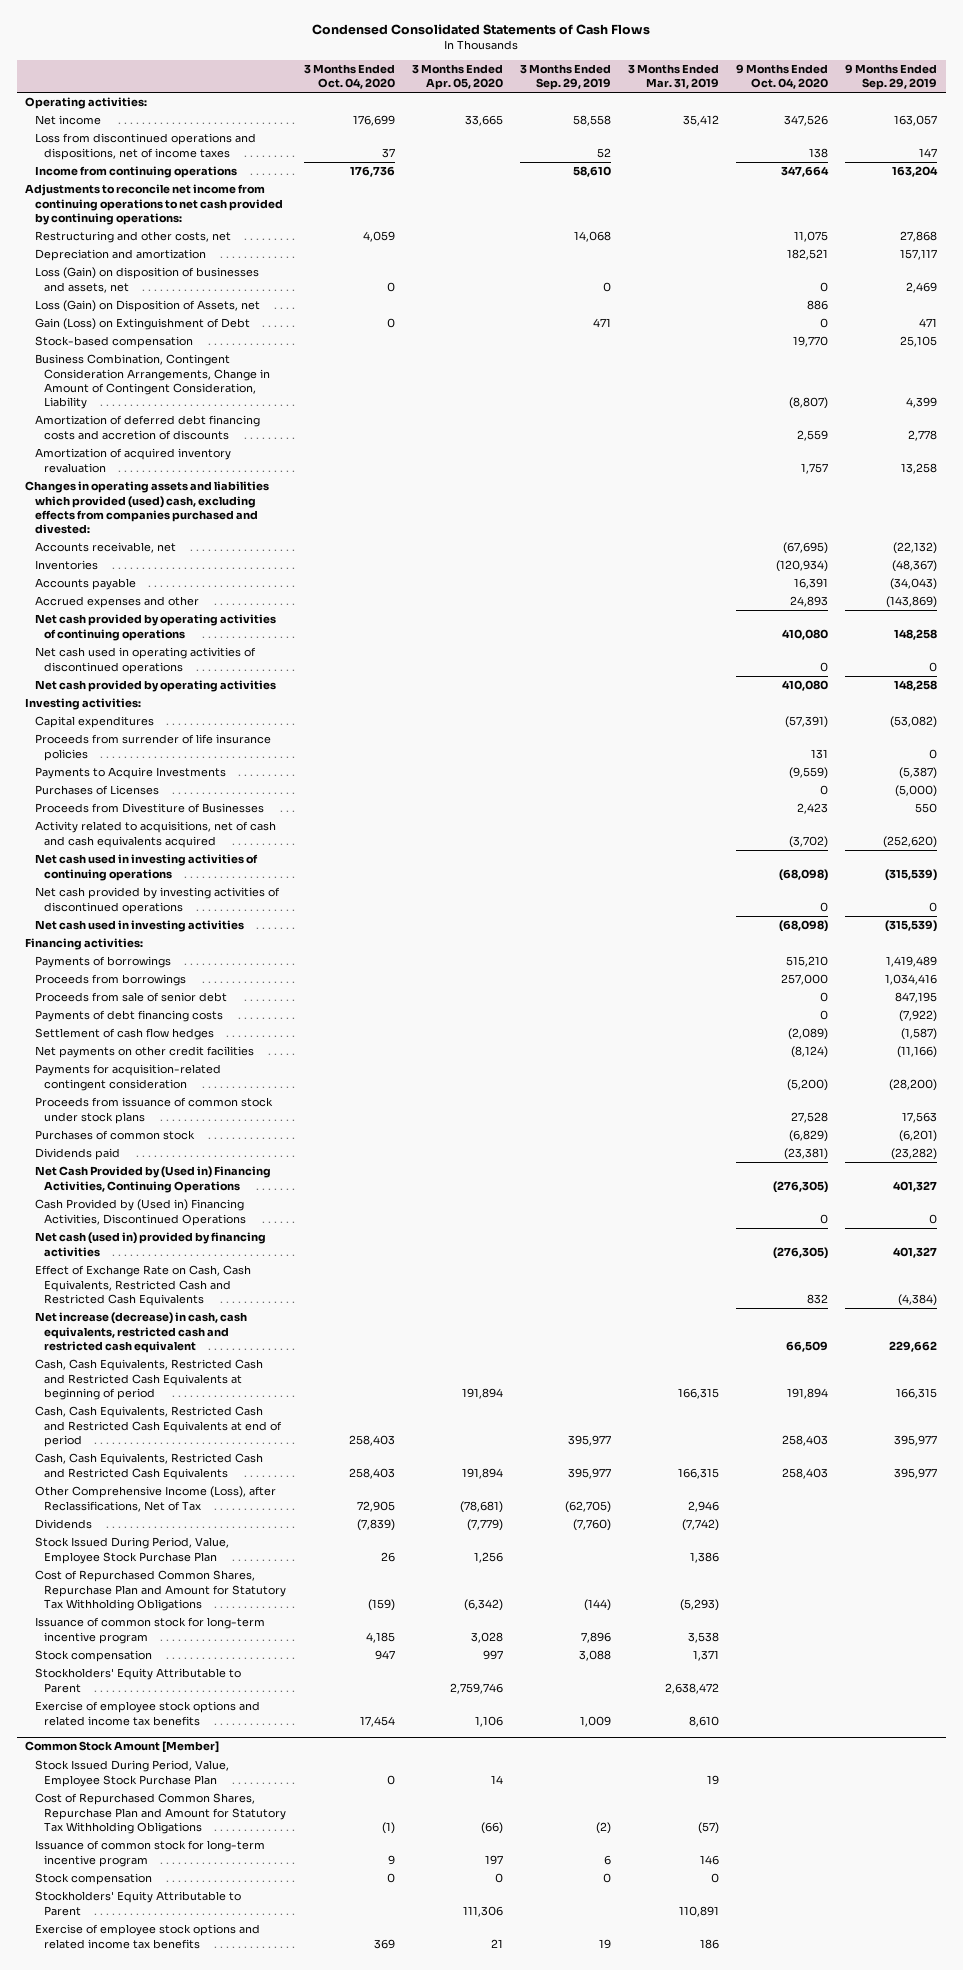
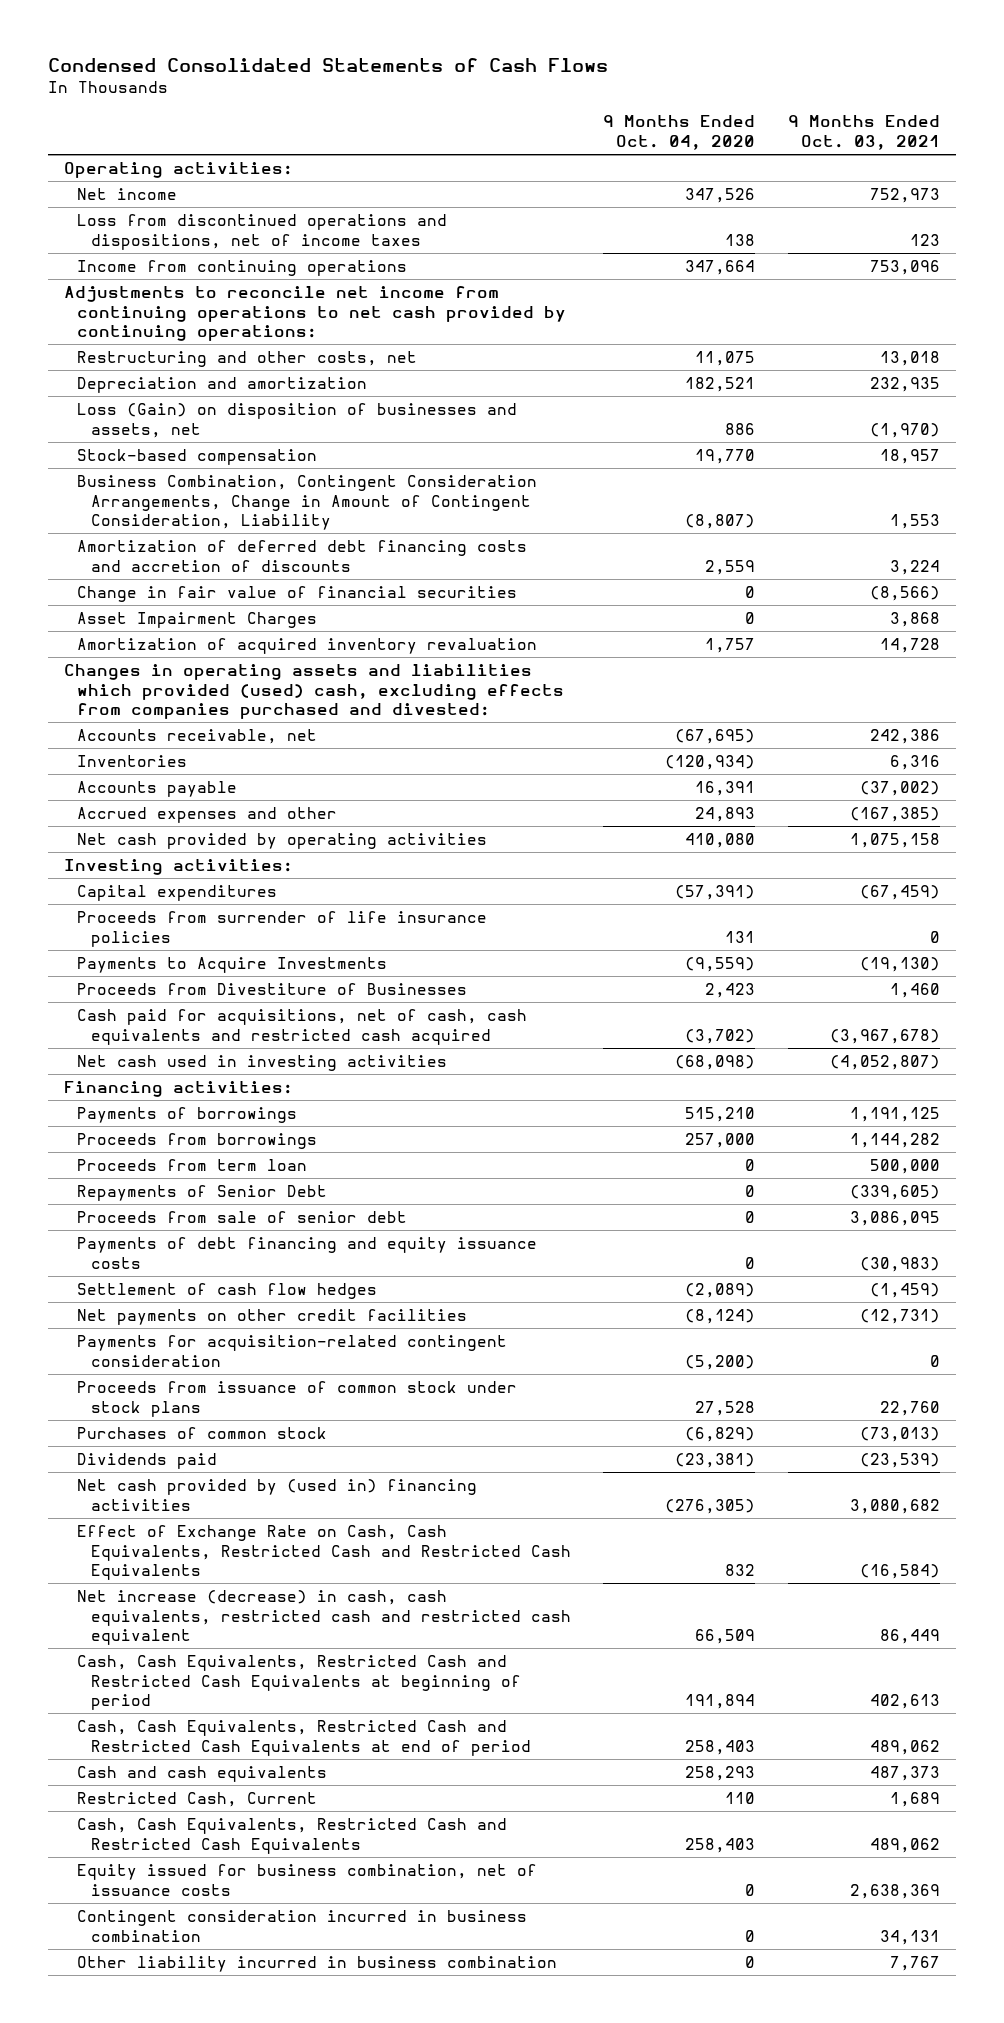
[303,63,395,90] 3 Months Ended Oct. 04, 2020 -> none
[411,63,503,91] 3 Months Ended Apr. 05, 2020 -> none
[519,63,611,91] 3 Months Ended Sep. 29, 2019 -> none
[628,63,720,90] 3 Months Ended Mar. 31, 2019 -> none
[845,63,938,91] 9 Months Ended Sep. 29, 2019 -> none
none -> [787,115,940,151] 9 Months Ended Oct. 03, 2021
[34,300,260,313] Loss (Gain) on Disposition of Assets, net -> none
[34,318,250,331] Gain (Loss) on Extinguishment of Debt -> none
[820,281,829,292] 0 -> [725,422,756,435] 886
none -> [77,585,518,602] Change in fair value of financial securities
none -> [77,611,318,628] Asset Impairment Charges
[34,614,276,641] Net cash provided by operating activities of continuing operations -> none
[34,647,256,674] Net cash used in operating activities of discontinued operations -> none
[34,785,159,796] Purchases of Licenses -> none
[34,854,258,881] Net cash used in investing activities of continuing operations -> none
[34,887,280,914] Net cash provided by investing activities of discontinued operations -> none
[34,821,276,848] Activity related to acquisitions, net of cash and cash equivalents acquired -> [77,1008,528,1045] Cash paid for acquisitions, net of cash, cash equivalents and restricted cash acquired
none -> [77,1158,308,1171] Proceeds from term loan
none -> [77,1184,328,1201] Repayments of Senior Debt
[34,1010,223,1023] Payments of debt financing costs -> [77,1236,538,1269] Payments of debt financing and equity issuance costs
[34,1166,271,1193] Net Cash Provided by (Used in) Financing Activities, Continuing Operations -> none
[34,1199,247,1226] Cash Provided by (Used in) Financing Activities, Discontinued Operations -> none
[34,1232,266,1257] Net cash (used in) provided by financing activities -> [77,1478,478,1511] Net cash provided by (used in) financing activities
none -> [77,1765,328,1782] Cash and cash equivalents
none -> [77,1791,318,1807] Restricted Cash, Current
[34,1486,276,1512] Other Comprehensive Income (Loss), after Reclassifications, Net of Tax -> none
[34,1519,92,1530] Dividends -> none
[34,1537,229,1564] Stock Issued During Period, Value, Employee Stock Purchase Plan -> none
[34,1570,287,1611] Cost of Repurchased Common Shares, Repurchase Plan and Amount for Statutory Tax Withholding Obligations -> none
[34,1617,265,1644] Issuance of common stock for long-term incentive program -> none
[34,1650,152,1663] Stock compensation -> none
[34,1668,241,1693] Stockholders' Equity Attributable to Parent -> none
[34,1701,260,1726] Exercise of employee stock options and related income tax benefits -> none
[25,1741,220,1754] Common Stock Amount [Member] -> none
[34,1760,229,1787] Stock Issued During Period, Value, Employee Stock Purchase Plan -> none
[34,1793,287,1834] Cost of Repurchased Common Shares, Repurchase Plan and Amount for Statutory Tax Withholding Obligations -> none
[34,1840,265,1867] Issuance of common stock for long-term incentive program -> none
[34,1873,152,1886] Stock compensation -> none
[34,1891,241,1916] Stockholders' Equity Attributable to Parent -> none
[34,1924,260,1949] Exercise of employee stock options and related income tax benefits -> none
none -> [77,1863,538,1896] Equity issued for business combination, net of issuance costs
none -> [77,1909,528,1942] Contingent consideration incurred in business combination
none -> [77,1955,558,1972] Other liability incurred in business combination

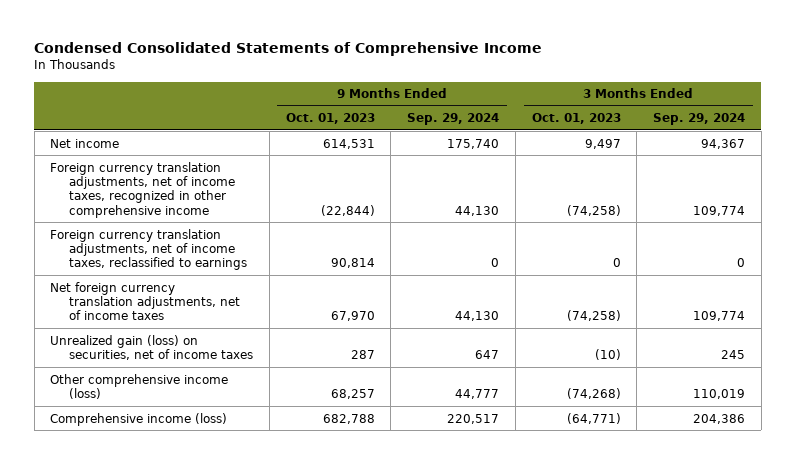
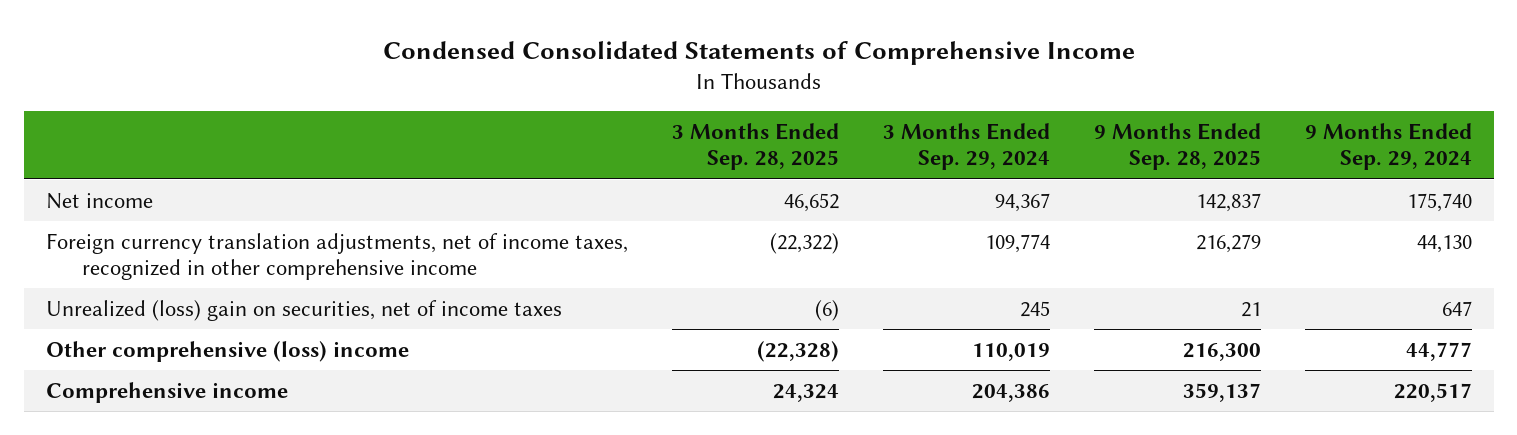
[285,113,375,125] Oct. 01, 2023 -> none
[531,113,621,125] Oct. 01, 2023 -> none
none -> [671,123,839,171] 3 Months Ended Sep. 28, 2025
none -> [1093,123,1261,171] 9 Months Ended Sep. 28, 2025
[50,228,248,271] Foreign currency translation adjustments, net of income taxes, reclassified to earnings -> none
[50,281,241,321] Net foreign currency translation adjustments, net of income taxes -> none
[50,334,254,360] Unrealized gain (loss) on securities, net of income taxes -> [45,299,562,321] Unrealized (loss) gain on securities, net of income taxes
[50,373,229,399] Other comprehensive income (loss) -> [45,340,409,362] Other comprehensive (loss) income
[50,412,228,426] Comprehensive income (loss) -> [45,381,288,403] Comprehensive income

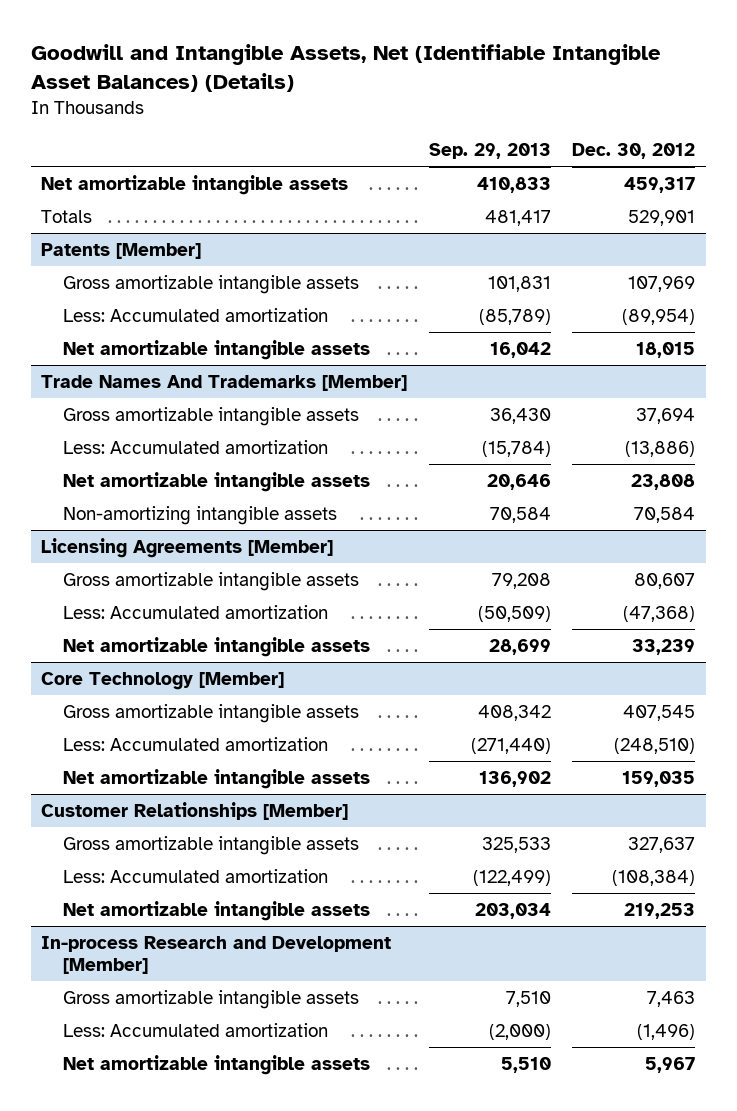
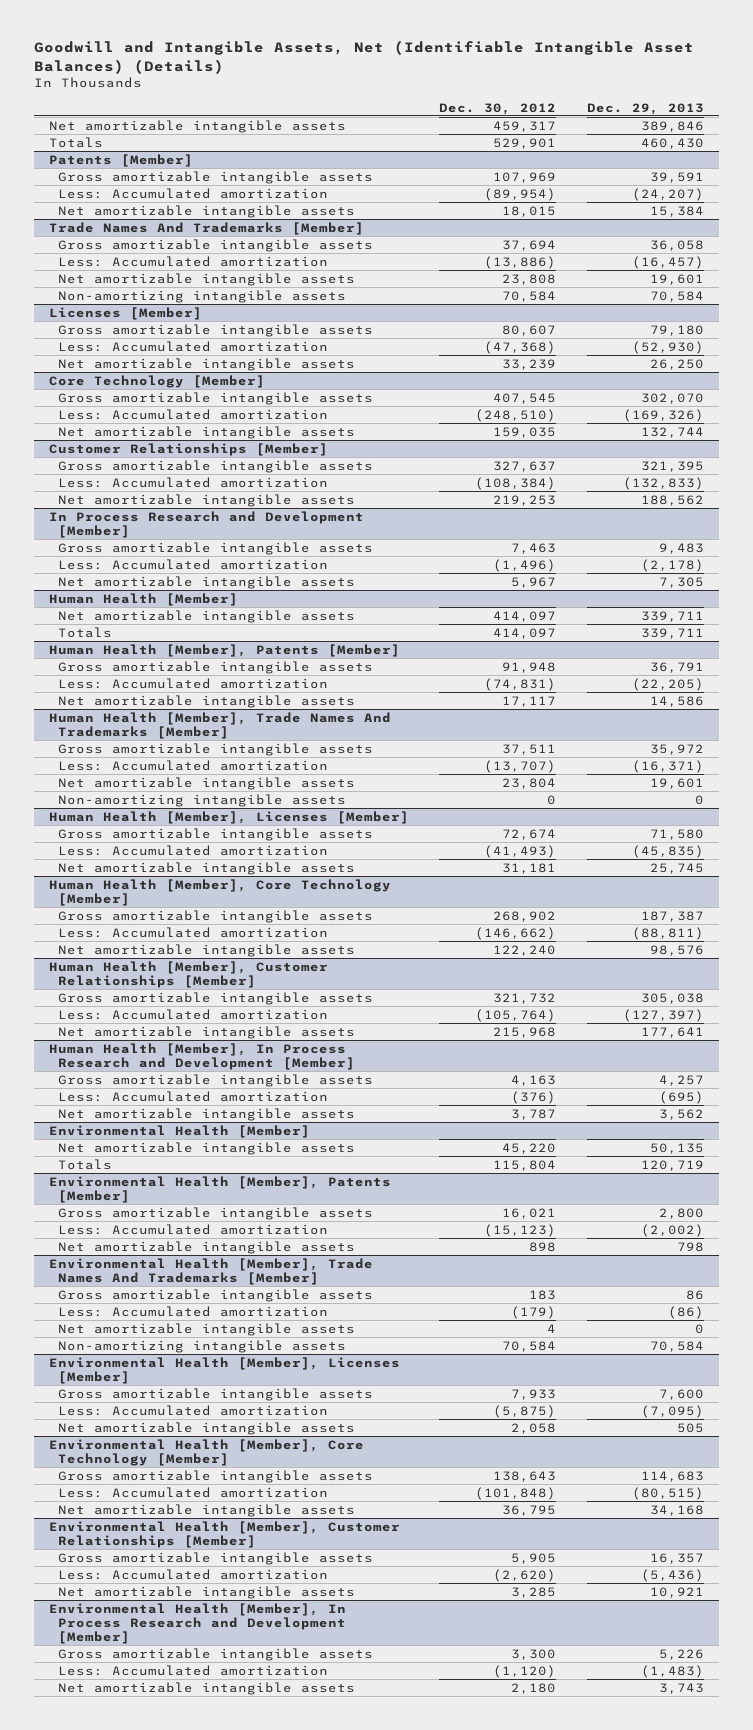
[428,143,551,160] Sep. 29, 2013 -> none
none -> [586,102,704,115] Dec. 29, 2013
[41,537,334,558] Licensing Agreements [Member] -> none
none -> [48,306,202,320] Licenses [Member]
[41,935,392,975] In-process Research and Development [Member] -> [48,510,364,538] In Process Research and Development [Member]
none -> [48,592,238,606] Human Health [Member]
none -> [57,609,355,623] Net amortizable intangible assets
none -> [57,626,112,638] Totals
none -> [48,643,400,657] Human Health [Member], Patents [Member]
none -> [57,660,373,674] Gross amortizable intangible assets
none -> [57,677,328,689] Less: Accumulated amortization
none -> [57,694,355,708] Net amortizable intangible assets
none -> [48,711,391,739] Human Health [Member], Trade Names And Trademarks [Member]
none -> [57,742,373,756] Gross amortizable intangible assets
none -> [57,759,328,771] Less: Accumulated amortization
none -> [57,776,355,790] Net amortizable intangible assets
none -> [57,793,346,807] Non-amortizing intangible assets
none -> [48,810,409,824] Human Health [Member], Licenses [Member]
none -> [57,827,373,841] Gross amortizable intangible assets
none -> [57,844,328,856] Less: Accumulated amortization
none -> [57,861,355,875] Net amortizable intangible assets
none -> [48,878,391,906] Human Health [Member], Core Technology [Member]
none -> [57,909,373,923] Gross amortizable intangible assets
none -> [57,926,328,938] Less: Accumulated amortization
none -> [57,943,355,957] Net amortizable intangible assets
none -> [48,960,328,988] Human Health [Member], Customer Relationships [Member]
none -> [57,991,373,1005] Gross amortizable intangible assets
none -> [57,1008,328,1020] Less: Accumulated amortization
none -> [57,1025,355,1039] Net amortizable intangible assets
none -> [48,1042,355,1070] Human Health [Member], In Process Research and Development [Member]
none -> [57,1073,373,1087] Gross amortizable intangible assets
none -> [57,1090,328,1102] Less: Accumulated amortization
none -> [57,1107,355,1121] Net amortizable intangible assets
none -> [48,1124,310,1138] Environmental Health [Member]
none -> [57,1141,355,1155] Net amortizable intangible assets
none -> [57,1158,112,1170] Totals
none -> [48,1175,391,1203] Environmental Health [Member], Patents [Member]
none -> [57,1206,373,1220] Gross amortizable intangible assets
none -> [57,1223,328,1235] Less: Accumulated amortization
none -> [57,1240,355,1254] Net amortizable intangible assets
none -> [48,1257,373,1285] Environmental Health [Member], Trade Names And Trademarks [Member]
none -> [57,1288,373,1302] Gross amortizable intangible assets
none -> [57,1305,328,1317] Less: Accumulated amortization
none -> [57,1322,355,1336] Net amortizable intangible assets
none -> [57,1339,346,1353] Non-amortizing intangible assets
none -> [48,1356,400,1384] Environmental Health [Member], Licenses [Member]
none -> [57,1387,373,1401] Gross amortizable intangible assets
none -> [57,1404,328,1416] Less: Accumulated amortization
none -> [57,1421,355,1435] Net amortizable intangible assets
none -> [48,1438,364,1466] Environmental Health [Member], Core Technology [Member]
none -> [57,1469,373,1483] Gross amortizable intangible assets
none -> [57,1486,328,1498] Less: Accumulated amortization
none -> [57,1503,355,1517] Net amortizable intangible assets
none -> [48,1520,400,1548] Environmental Health [Member], Customer Relationships [Member]
none -> [57,1551,373,1565] Gross amortizable intangible assets
none -> [57,1568,328,1580] Less: Accumulated amortization
none -> [57,1585,355,1599] Net amortizable intangible assets
none -> [48,1602,346,1644] Environmental Health [Member], In Process Research and Development [Member]
none -> [57,1647,373,1661] Gross amortizable intangible assets
none -> [57,1664,328,1676] Less: Accumulated amortization
none -> [57,1681,355,1695] Net amortizable intangible assets

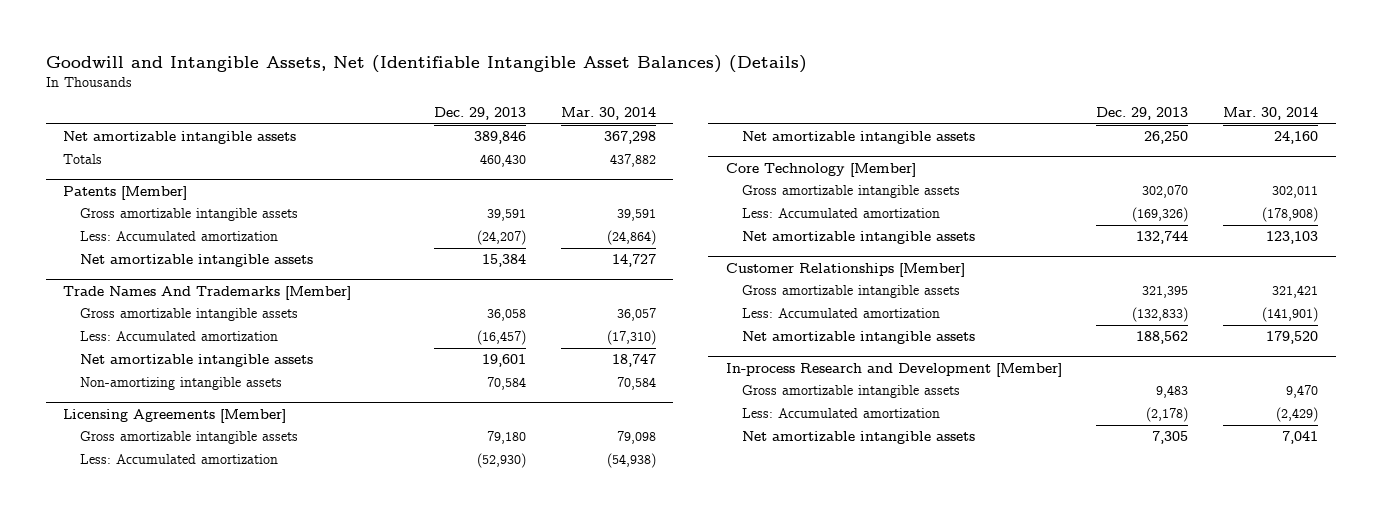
[439,102,557,115] Dec. 30, 2012 -> none
none -> [560,107,656,121] Mar. 30, 2014
[48,306,202,320] Licenses [Member] -> none
none -> [63,408,287,423] Licensing Agreements [Member]
[48,510,364,538] In Process Research and Development [Member] -> [725,362,1062,377] In-process Research and Development [Member]
[48,592,238,606] Human Health [Member] -> none
[57,609,355,623] Net amortizable intangible assets -> none
[57,626,112,638] Totals -> none
[48,643,400,657] Human Health [Member], Patents [Member] -> none
[57,660,373,674] Gross amortizable intangible assets -> none
[57,677,328,689] Less: Accumulated amortization -> none
[57,694,355,708] Net amortizable intangible assets -> none
[48,711,391,739] Human Health [Member], Trade Names And Trademarks [Member] -> none
[57,742,373,756] Gross amortizable intangible assets -> none
[57,759,328,771] Less: Accumulated amortization -> none
[57,776,355,790] Net amortizable intangible assets -> none
[57,793,346,807] Non-amortizing intangible assets -> none
[48,810,409,824] Human Health [Member], Licenses [Member] -> none
[57,827,373,841] Gross amortizable intangible assets -> none
[57,844,328,856] Less: Accumulated amortization -> none
[57,861,355,875] Net amortizable intangible assets -> none
[48,878,391,906] Human Health [Member], Core Technology [Member] -> none
[57,909,373,923] Gross amortizable intangible assets -> none
[57,926,328,938] Less: Accumulated amortization -> none
[57,943,355,957] Net amortizable intangible assets -> none
[48,960,328,988] Human Health [Member], Customer Relationships [Member] -> none
[57,991,373,1005] Gross amortizable intangible assets -> none
[57,1008,328,1020] Less: Accumulated amortization -> none
[57,1025,355,1039] Net amortizable intangible assets -> none
[48,1042,355,1070] Human Health [Member], In Process Research and Development [Member] -> none
[57,1073,373,1087] Gross amortizable intangible assets -> none
[57,1090,328,1102] Less: Accumulated amortization -> none
[57,1107,355,1121] Net amortizable intangible assets -> none
[48,1124,310,1138] Environmental Health [Member] -> none
[57,1141,355,1155] Net amortizable intangible assets -> none
[57,1158,112,1170] Totals -> none
[48,1175,391,1203] Environmental Health [Member], Patents [Member] -> none
[57,1206,373,1220] Gross amortizable intangible assets -> none
[57,1223,328,1235] Less: Accumulated amortization -> none
[57,1240,355,1254] Net amortizable intangible assets -> none
[48,1257,373,1285] Environmental Health [Member], Trade Names And Trademarks [Member] -> none
[57,1288,373,1302] Gross amortizable intangible assets -> none
[57,1305,328,1317] Less: Accumulated amortization -> none
[57,1322,355,1336] Net amortizable intangible assets -> none
[57,1339,346,1353] Non-amortizing intangible assets -> none
[48,1356,400,1384] Environmental Health [Member], Licenses [Member] -> none
[57,1387,373,1401] Gross amortizable intangible assets -> none
[57,1404,328,1416] Less: Accumulated amortization -> none
[57,1421,355,1435] Net amortizable intangible assets -> none
[48,1438,364,1466] Environmental Health [Member], Core Technology [Member] -> none
[57,1469,373,1483] Gross amortizable intangible assets -> none
[57,1486,328,1498] Less: Accumulated amortization -> none
[57,1503,355,1517] Net amortizable intangible assets -> none
[48,1520,400,1548] Environmental Health [Member], Customer Relationships [Member] -> none
[57,1551,373,1565] Gross amortizable intangible assets -> none
[57,1568,328,1580] Less: Accumulated amortization -> none
[57,1585,355,1599] Net amortizable intangible assets -> none
[48,1602,346,1644] Environmental Health [Member], In Process Research and Development [Member] -> none
[57,1647,373,1661] Gross amortizable intangible assets -> none
[57,1664,328,1676] Less: Accumulated amortization -> none
[57,1681,355,1695] Net amortizable intangible assets -> none

